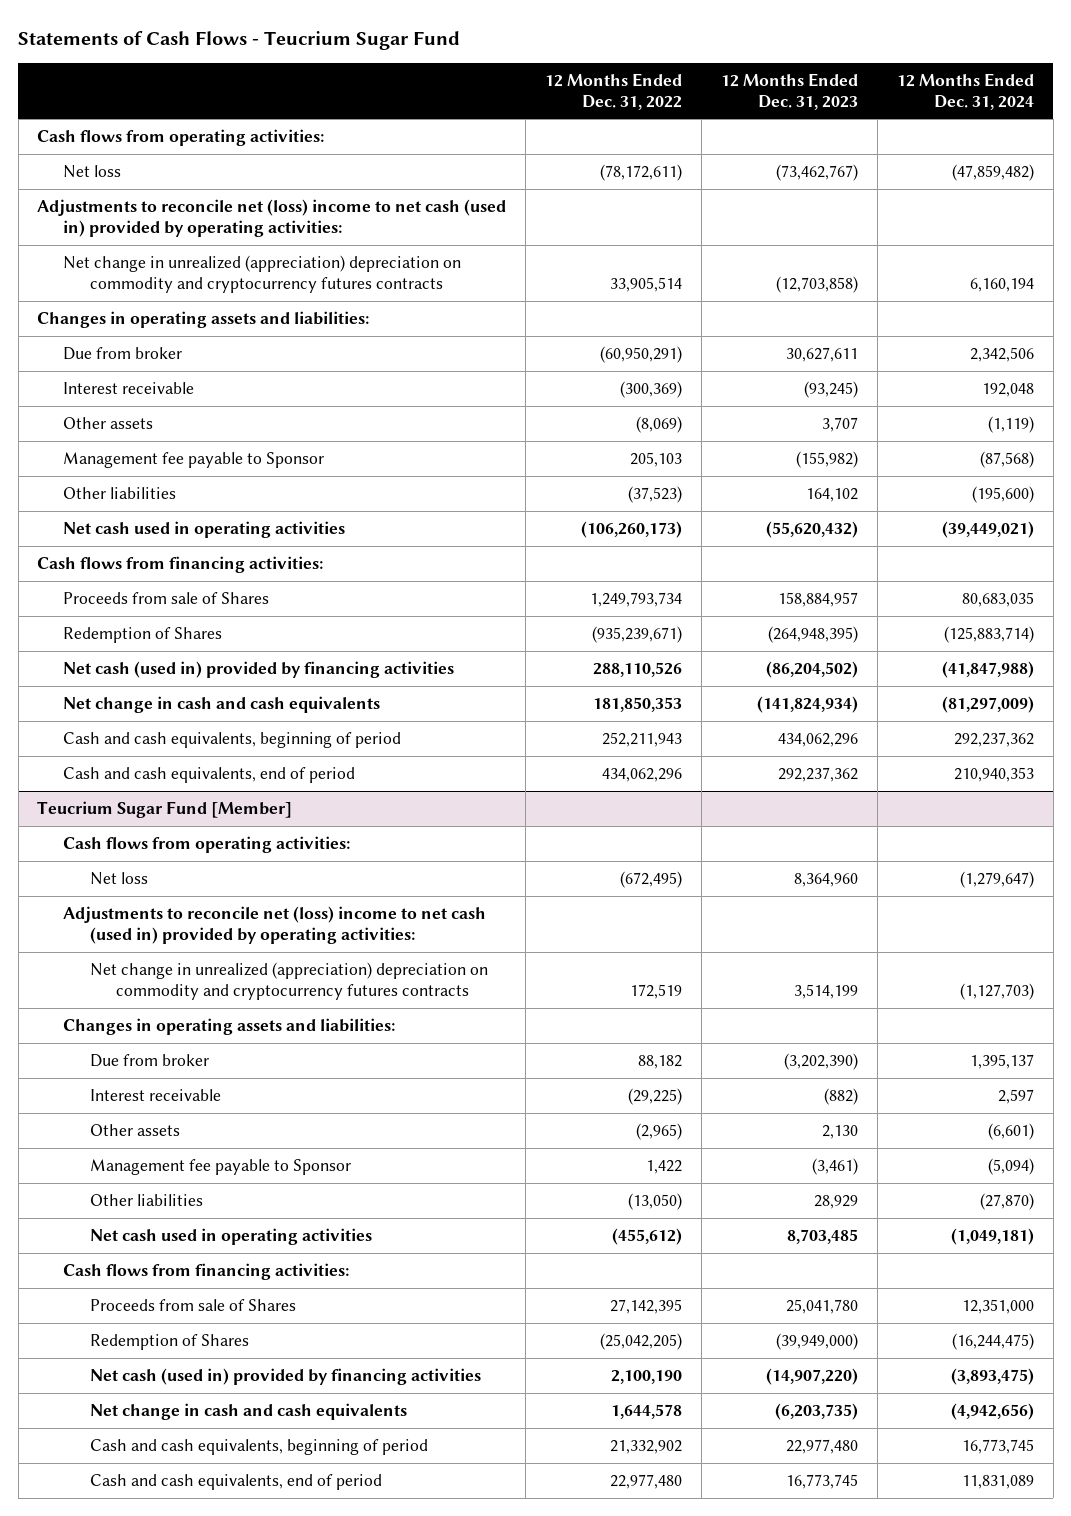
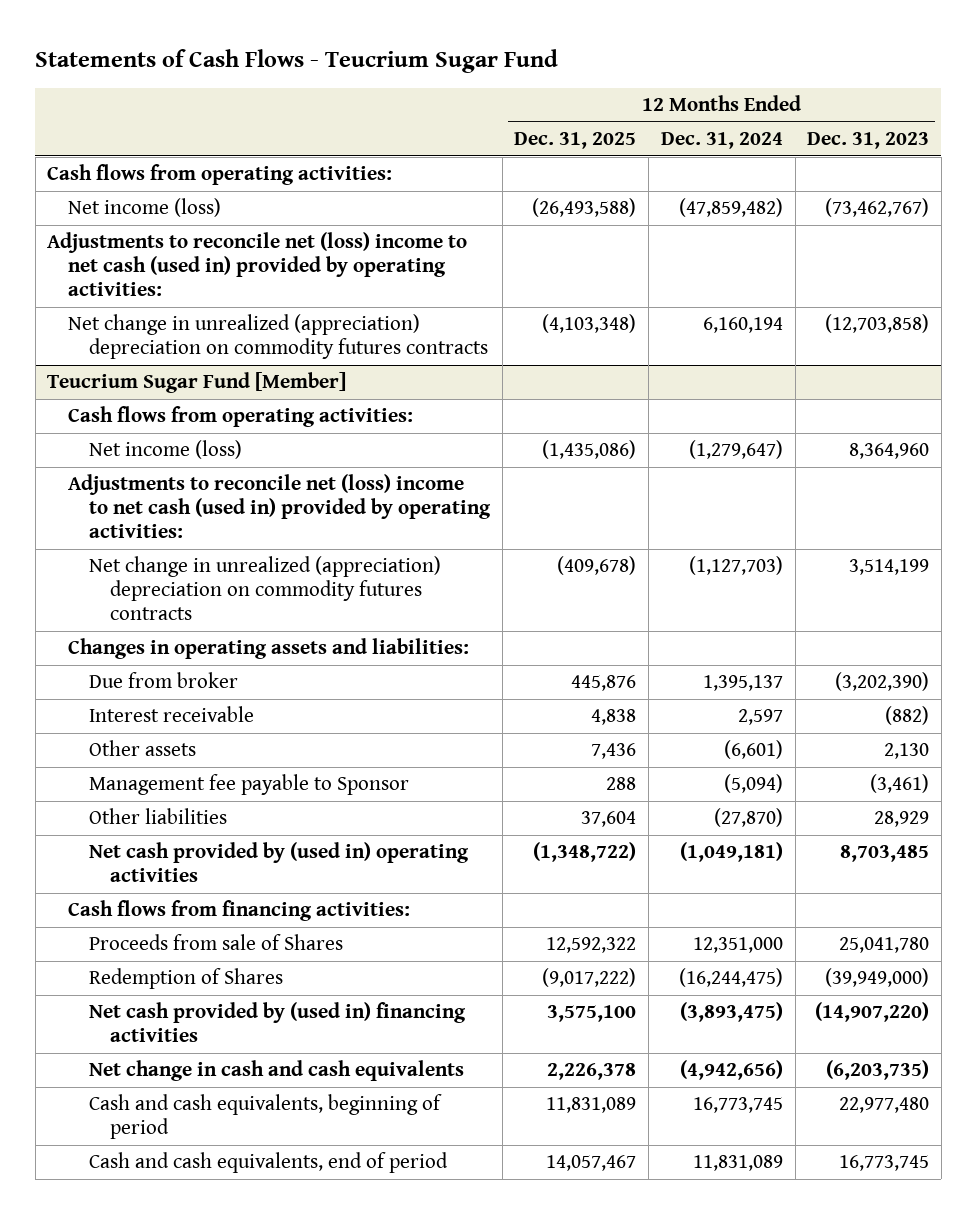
[545,72,683,110] 12 Months Ended Dec. 31, 2022 -> none
none -> [514,132,637,150] Dec. 31, 2025
[63,165,122,179] Net loss -> [68,198,222,218] Net income (loss)
[37,311,370,329] Changes in operating assets and liabilities: -> none
[63,347,183,361] Due from broker -> none
[63,382,195,395] Interest receivable -> none
[63,417,154,430] Other assets -> none
[63,452,325,469] Management fee payable to Sponsor -> none
[63,487,177,500] Other liabilities -> none
[63,521,346,539] Net cash used in operating activities -> none
[37,556,324,574] Cash flows from financing activities: -> none
[63,592,270,605] Proceeds from sale of Shares -> none
[63,627,223,644] Redemption of Shares -> none
[63,661,455,679] Net cash (used in) provided by financing activities -> none
[63,696,381,714] Net change in cash and cash equivalents -> none
[63,732,402,749] Cash and cash equivalents, beginning of period -> none
[63,767,356,784] Cash and cash equivalents, end of period -> none
[63,255,462,293] Net change in unrealized (appreciation) depreciation on commodity and cryptocurrency futures contracts -> [68,314,489,360] Net change in unrealized (appreciation) depreciation on commodity futures contracts
[89,872,148,886] Net loss -> [89,440,243,460] Net income (loss)
[89,962,488,1000] Net change in unrealized (appreciation) depreciation on commodity and cryptocurrency futures contracts -> [89,556,442,621] Net change in unrealized (appreciation) depreciation on commodity futures contracts
[89,1228,372,1246] Net cash used in operating activities -> [89,842,470,883] Net cash provided by (used in) operating activities
[89,1368,481,1386] Net cash (used in) provided by financing activities -> [89,1002,467,1043] Net cash provided by (used in) financing activities

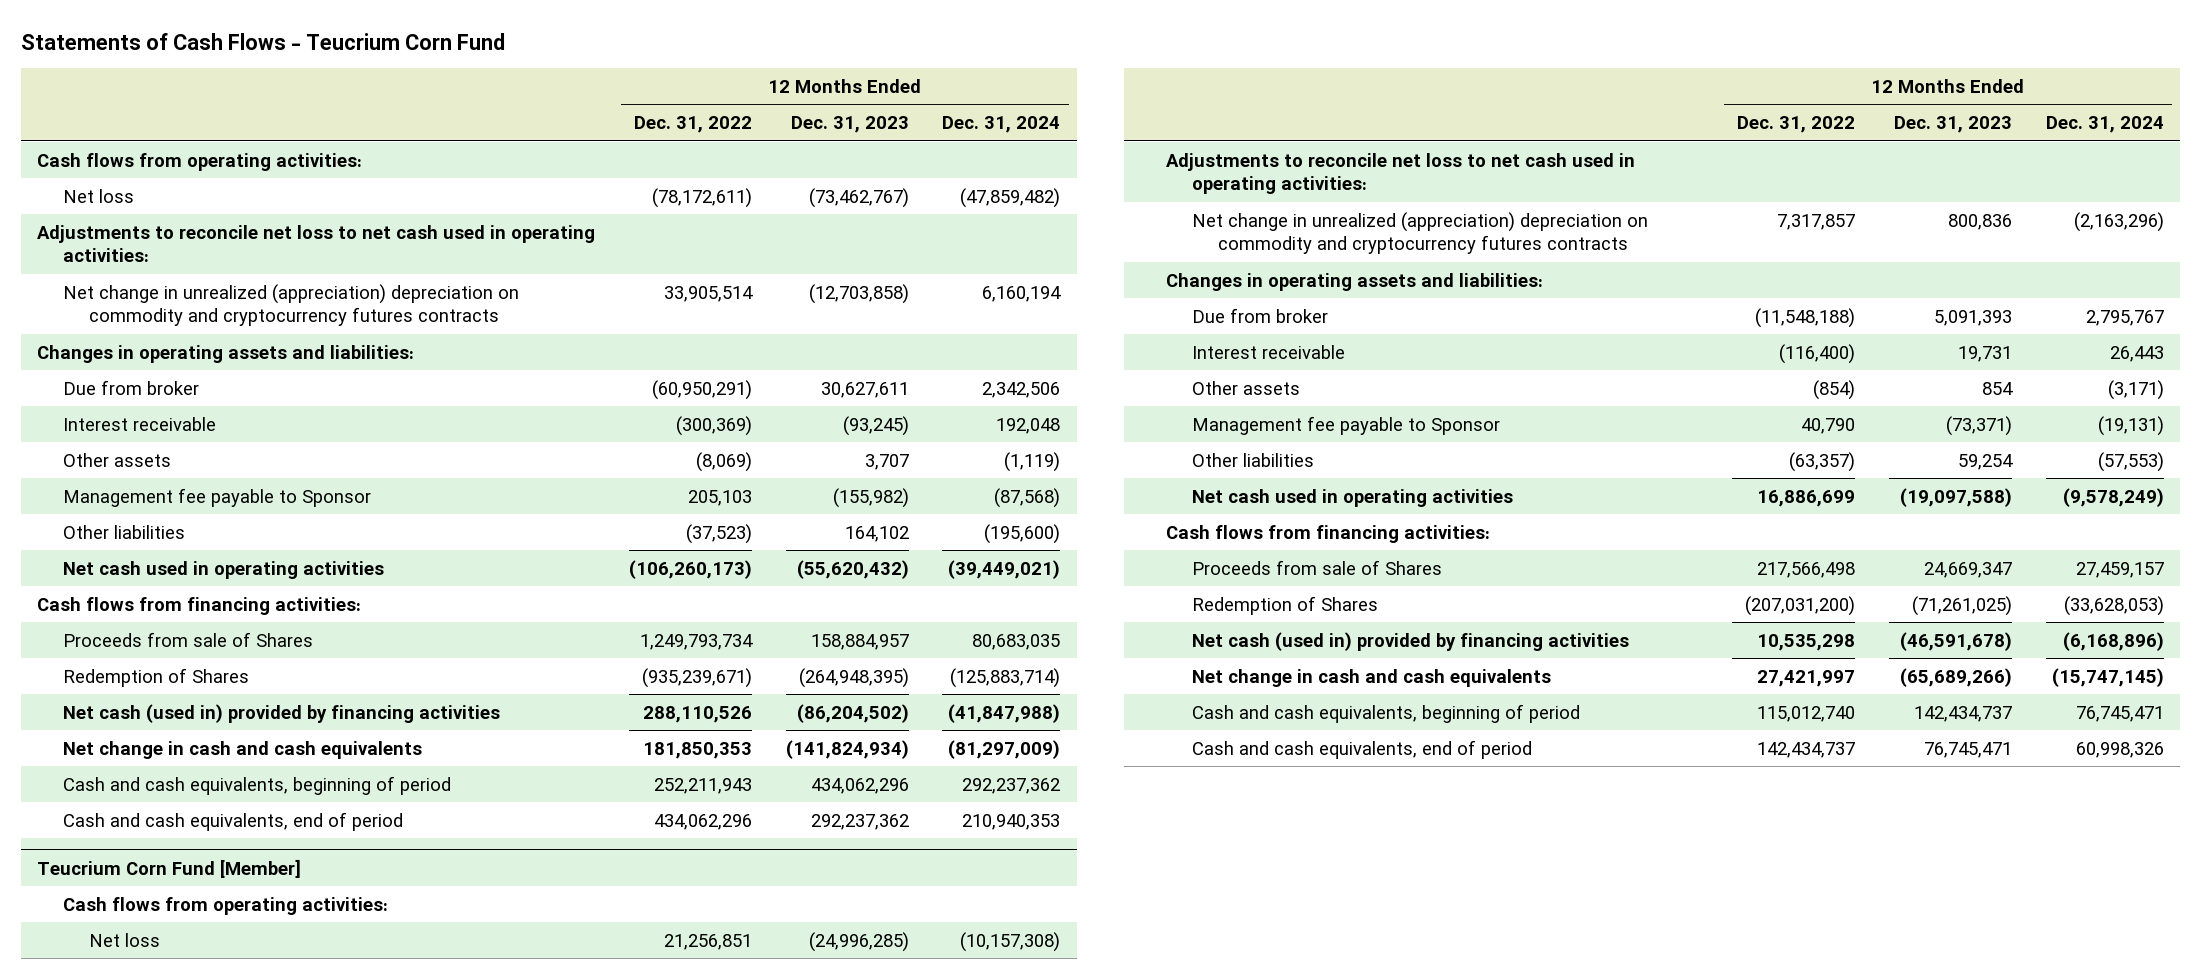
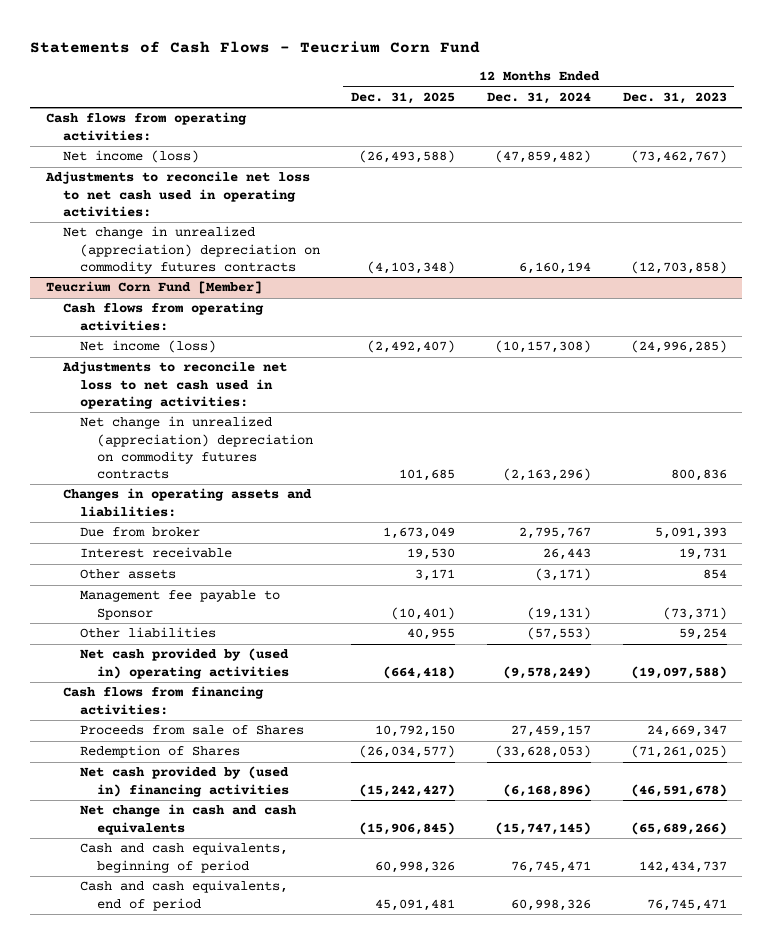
[634,116,753,134] Dec. 31, 2022 -> none
none -> [351,91,456,104] Dec. 31, 2025
[63,188,135,203] Net loss -> [62,150,199,164] Net income (loss)
[37,344,415,363] Changes in operating assets and liabilities: -> none
[63,379,200,395] Due from broker -> none
[63,416,217,431] Interest receivable -> none
[63,452,172,467] Other assets -> none
[63,487,372,507] Management fee payable to Sponsor -> none
[63,524,186,539] Other liabilities -> none
[63,560,385,579] Net cash used in operating activities -> none
[37,596,362,615] Cash flows from financing activities: -> none
[63,631,314,647] Proceeds from sale of Shares -> none
[63,667,250,687] Redemption of Shares -> none
[63,703,501,723] Net cash (used in) provided by financing activities -> none
[63,740,423,759] Net change in cash and cash equivalents -> none
[63,775,452,795] Cash and cash equivalents, beginning of period -> none
[63,811,404,831] Cash and cash equivalents, end of period -> none
[63,283,520,327] Net change in unrealized (appreciation) depreciation on commodity and cryptocurrency futures contracts -> [62,226,320,274] Net change in unrealized (appreciation) depreciation on commodity futures contracts
[88,932,160,947] Net loss -> [79,340,216,354] Net income (loss)
[1192,211,1649,255] Net change in unrealized (appreciation) depreciation on commodity and cryptocurrency futures contracts -> [79,416,313,479] Net change in unrealized (appreciation) depreciation on commodity futures contracts
[1192,488,1514,507] Net cash used in operating activities -> [79,648,289,679] Net cash provided by (used in) operating activities
[1192,631,1630,651] Net cash (used in) provided by financing activities -> [79,766,289,797] Net cash provided by (used in) financing activities

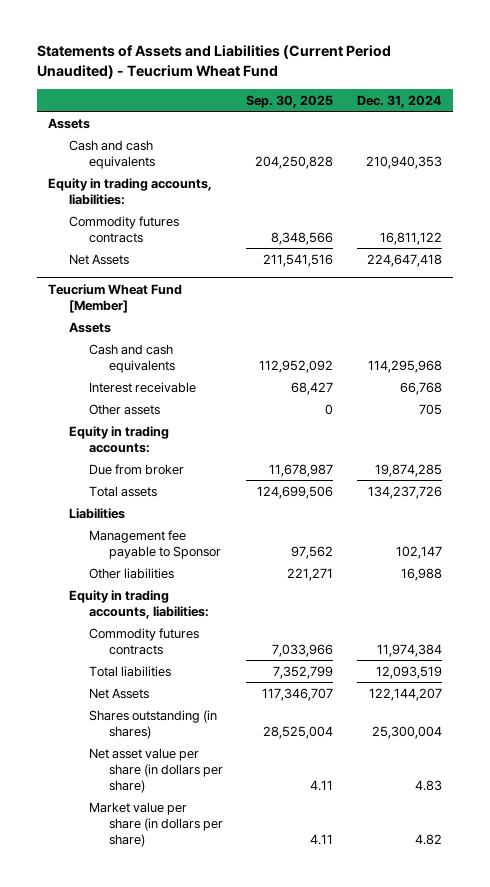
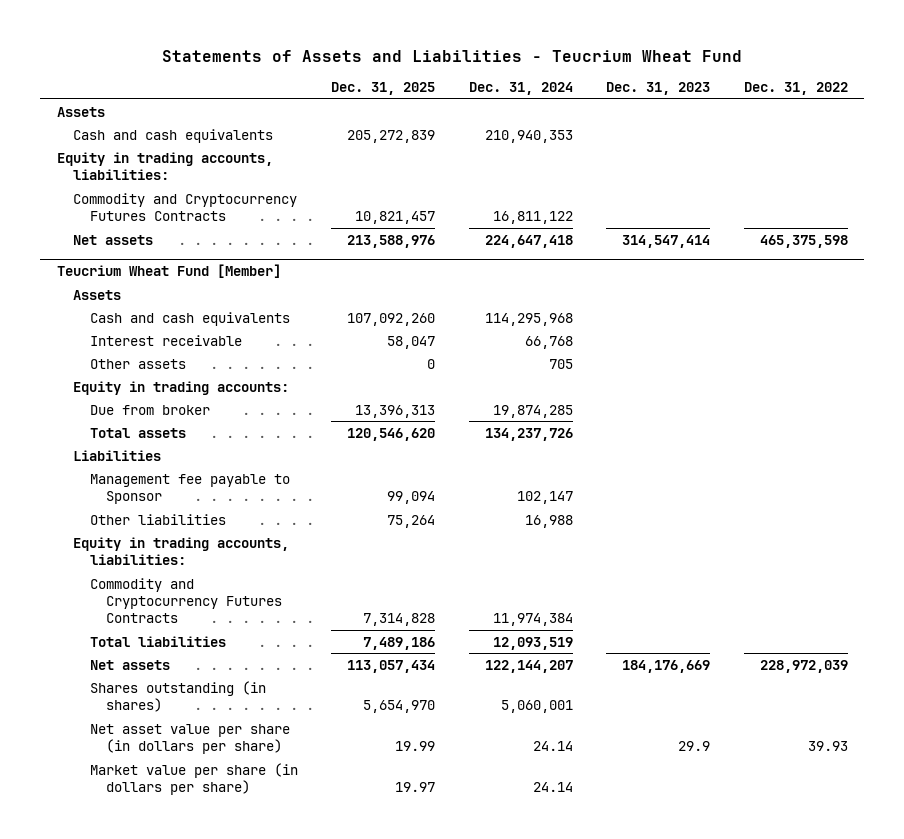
[36,45,391,80] Statements of Assets and Liabilities (Current Period Unaudited) - Teucrium Wheat Fund -> [162,49,743,62] Statements of Assets and Liabilities - Teucrium Wheat Fund
[246,94,334,108] Sep. 30, 2025 -> none
none -> [331,82,436,96] Dec. 31, 2025
none -> [606,82,711,96] Dec. 31, 2023
none -> [743,82,848,96] Dec. 31, 2022
[68,215,179,243] Commodity futures contracts -> [73,192,298,222] Commodity and Cryptocurrency Futures Contracts
[68,253,129,265] Net Assets -> [73,234,154,245] Net assets
[88,627,199,655] Commodity futures contracts -> [89,577,283,624] Commodity and Cryptocurrency Futures Contracts
[88,687,149,699] Net Assets -> [89,659,170,670] Net assets
[371,725,442,739] 25,300,004 -> [500,700,573,714] 5,060,001
[414,779,442,791] 4.83 -> [532,741,573,752] 24.14
[414,833,442,845] 4.82 -> [532,782,573,793] 24.14

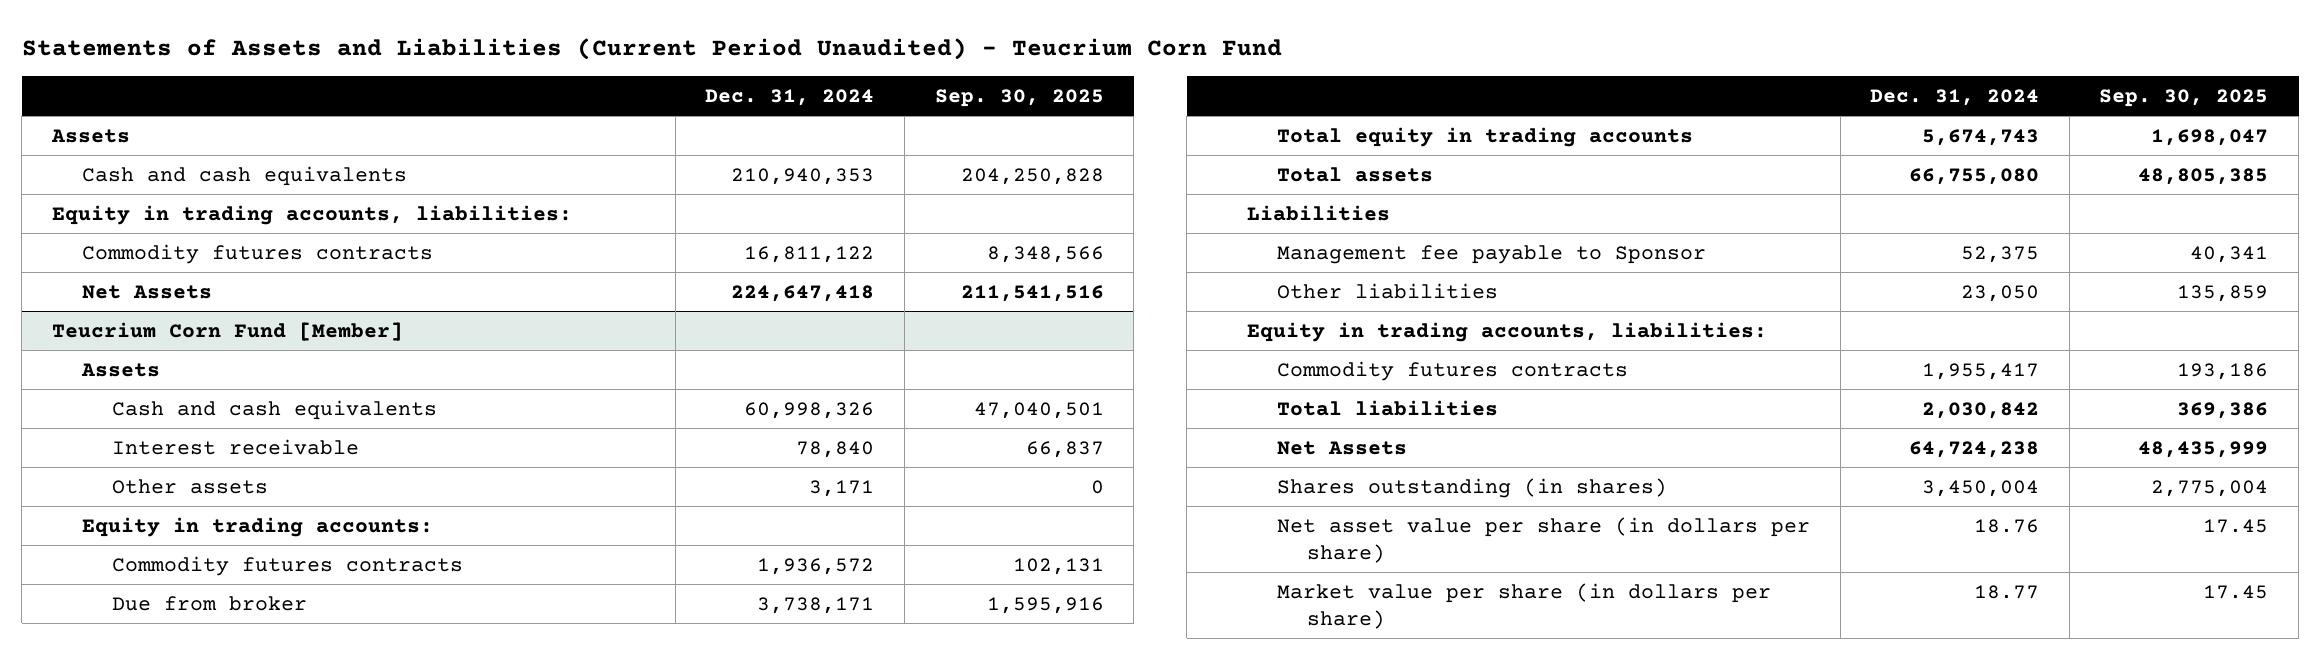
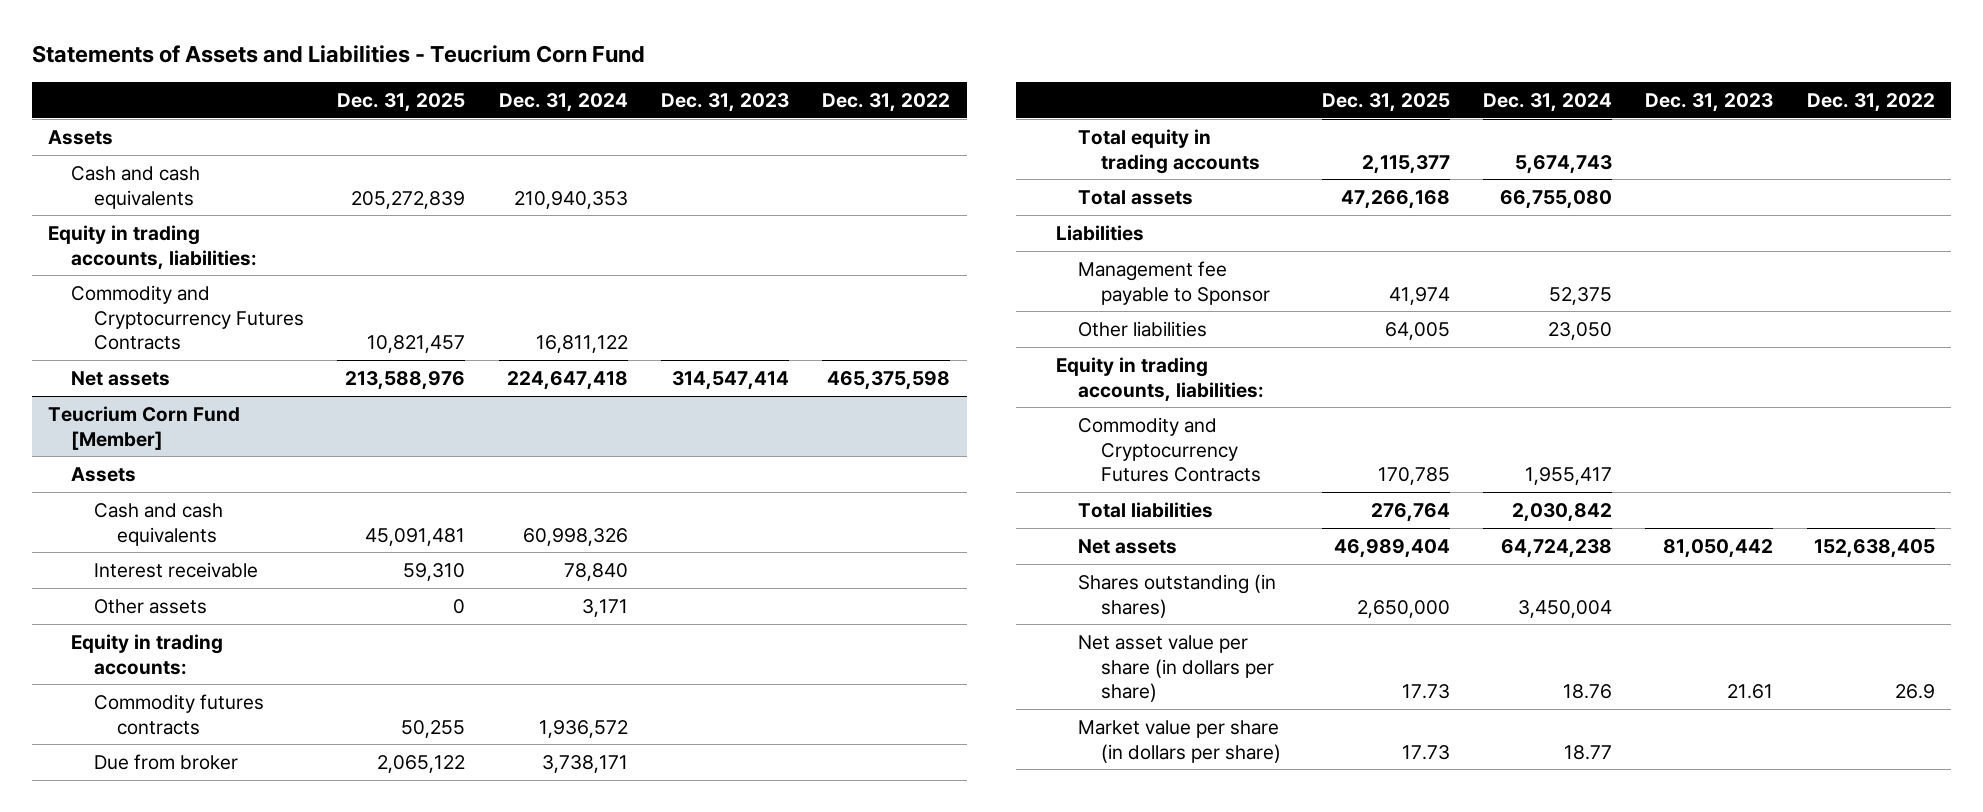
[21,37,1282,60] Statements of Assets and Liabilities (Current Period Unaudited) - Teucrium Corn Fund -> [31,45,645,64] Statements of Assets and Liabilities - Teucrium Corn Fund
[934,88,1104,107] Sep. 30, 2025 -> none
none -> [337,92,466,112] Dec. 31, 2025
none -> [660,92,789,112] Dec. 31, 2023
none -> [822,92,951,112] Dec. 31, 2022
[82,243,434,264] Commodity futures contracts -> [71,284,304,351] Commodity and Cryptocurrency Futures Contracts
[82,284,213,299] Net Assets -> [71,370,171,386] Net assets
[1277,360,1629,381] Commodity futures contracts -> [1078,416,1262,483] Commodity and Cryptocurrency Futures Contracts
[1277,440,1408,455] Net Assets -> [1078,538,1178,554] Net assets

